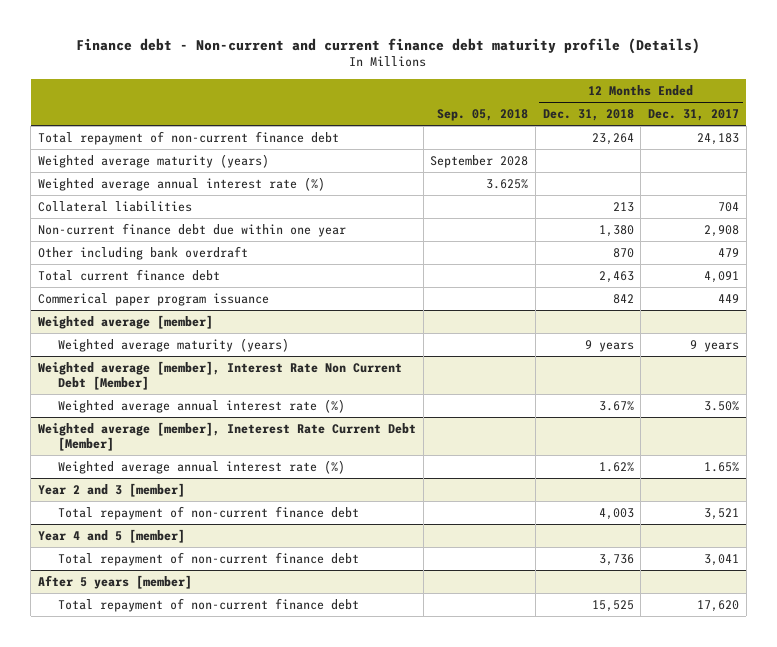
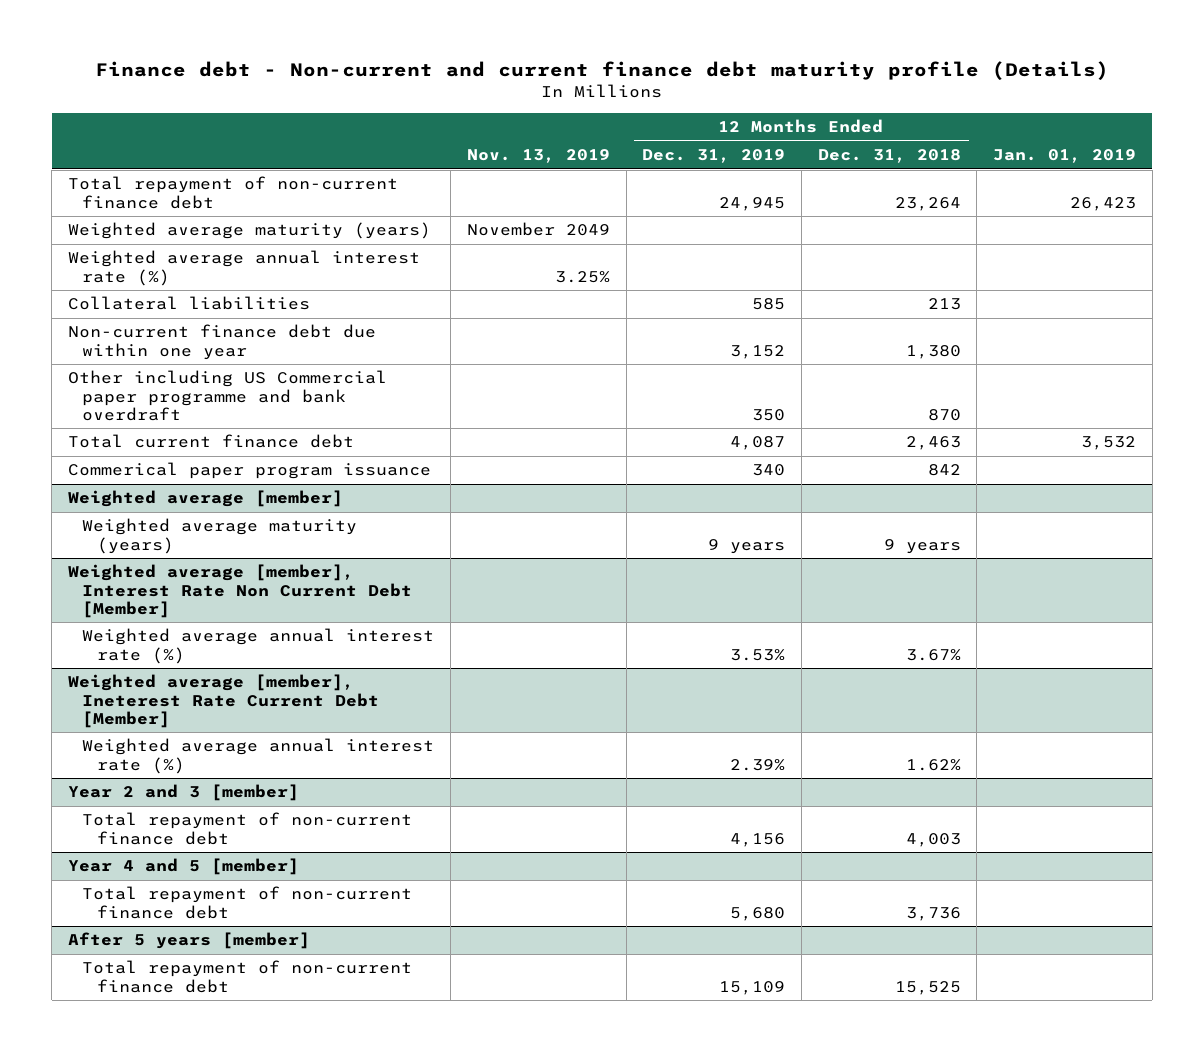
[437,108,529,121] Sep. 05, 2018 -> none
[648,108,740,121] Dec. 31, 2017 -> none
none -> [466,149,610,164] Nov. 13, 2019
none -> [642,149,786,164] Dec. 31, 2019
none -> [993,149,1137,164] Jan. 01, 2019
[37,245,248,260] Other including bank overdraft -> [67,370,387,422] Other including US Commercial paper programme and bank overdraft

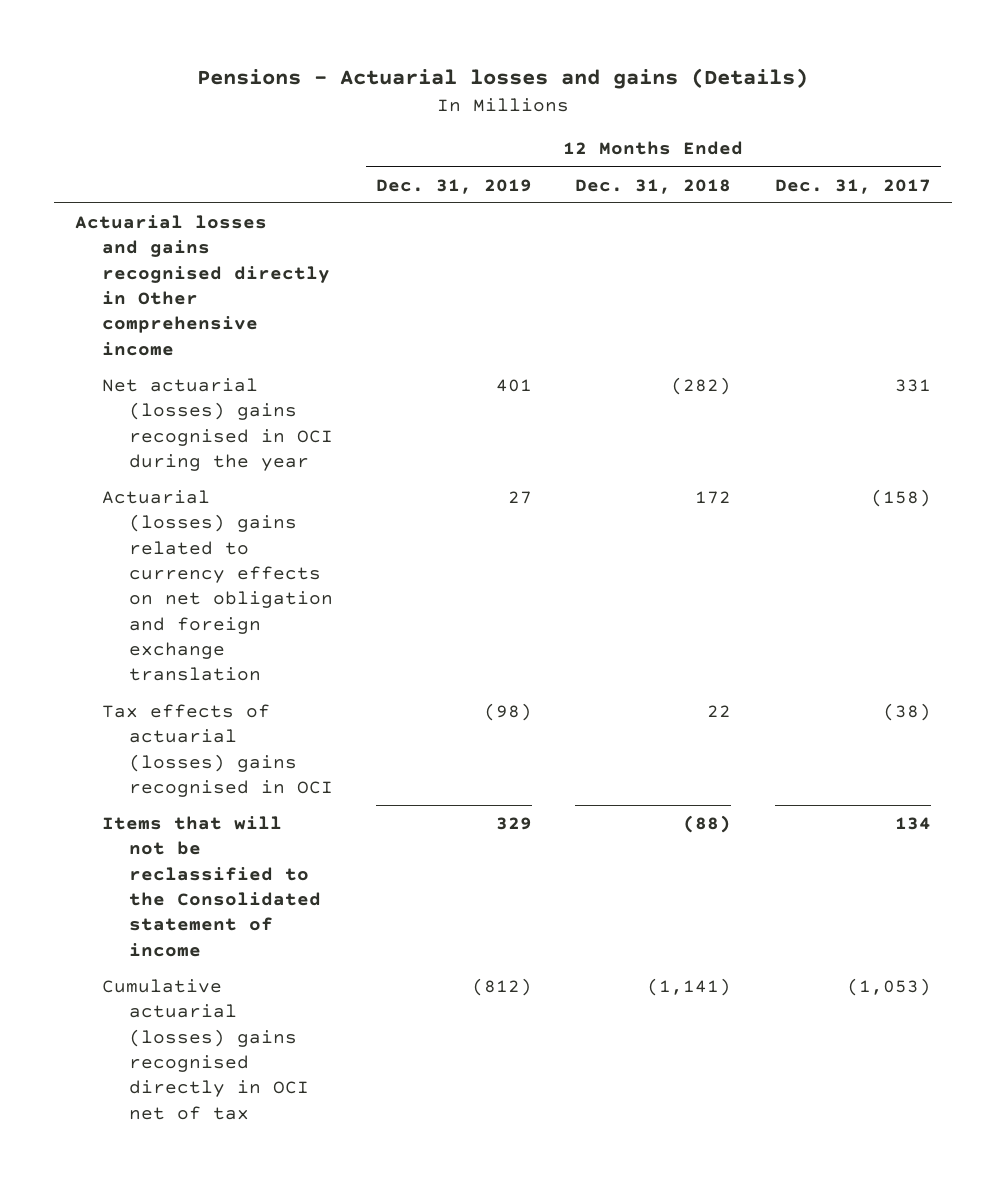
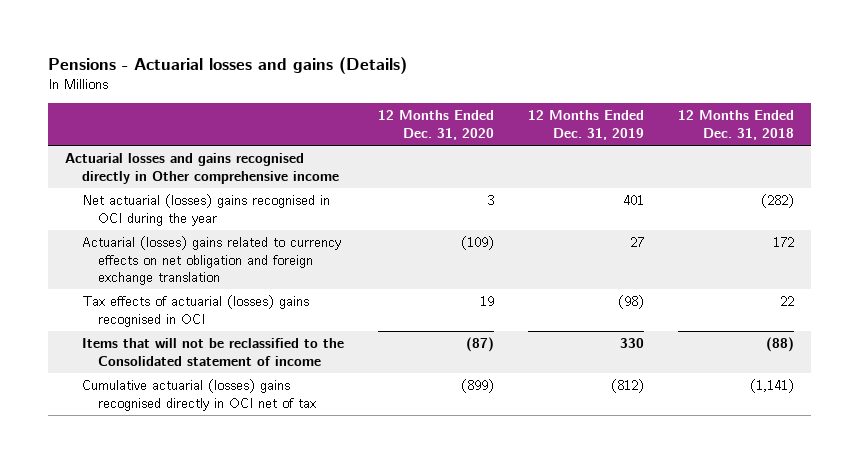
[774,178,931,194] Dec. 31, 2017 -> none
none -> [377,110,494,140] 12 Months Ended Dec. 31, 2020
[496,816,533,830] 329 -> [619,338,644,349] 330

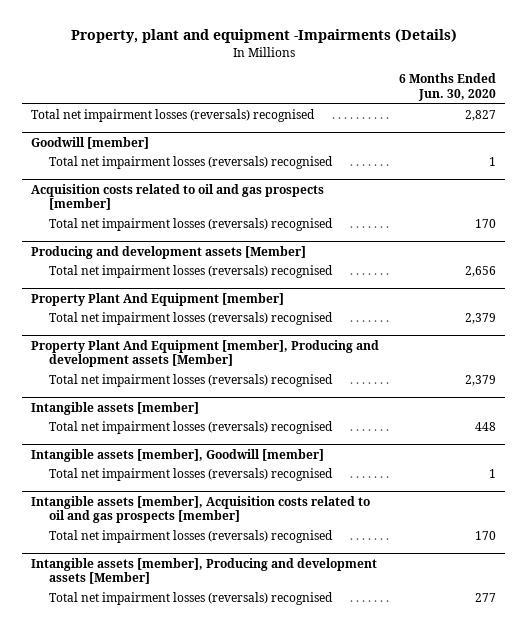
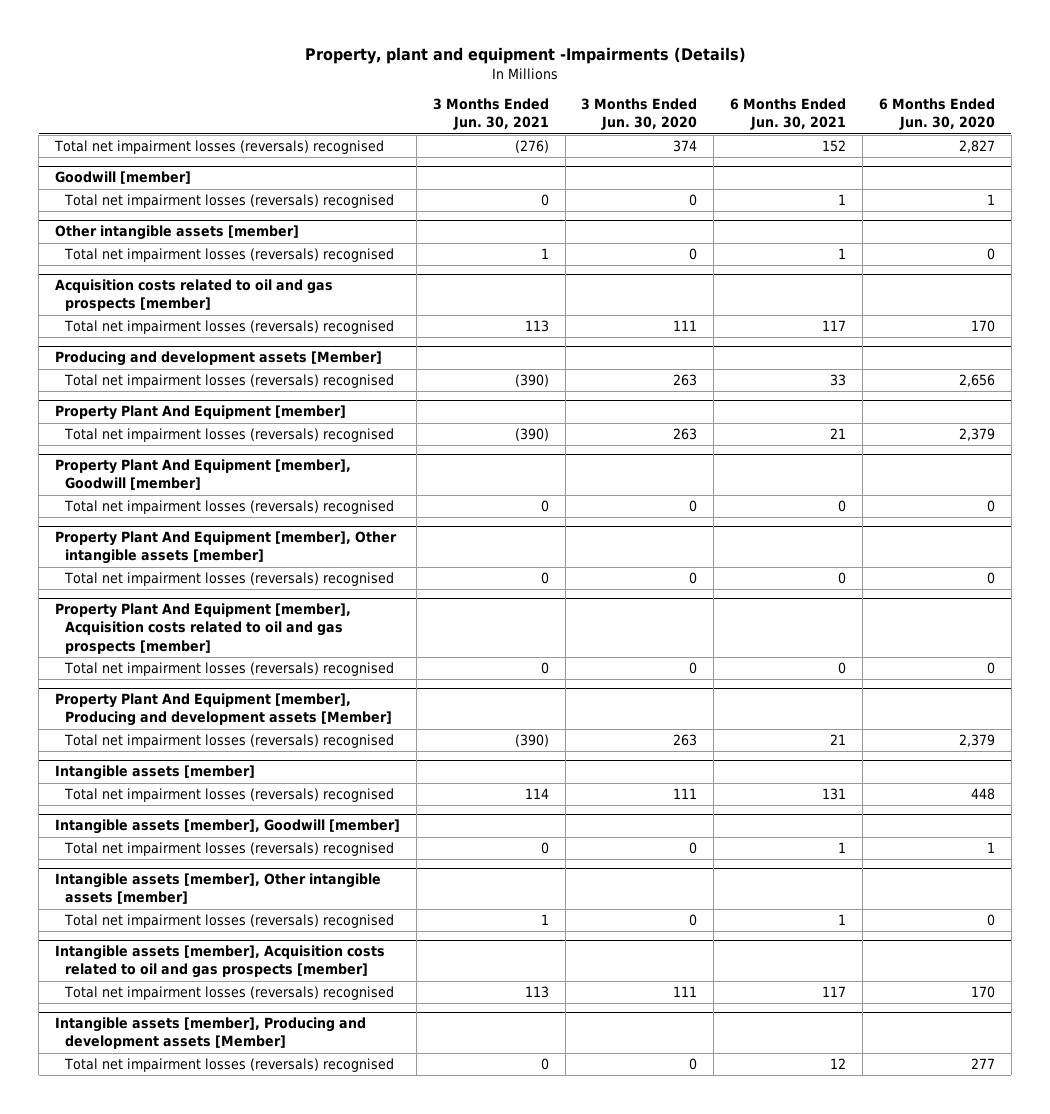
none -> [432,98,549,131] 3 Months Ended Jun. 30, 2021
none -> [581,98,698,131] 3 Months Ended Jun. 30, 2020
none -> [730,98,847,131] 6 Months Ended Jun. 30, 2021
none -> [54,225,299,241] Other intangible assets [member]
none -> [64,248,395,263] Total net impairment losses (reversals) recognised
none -> [54,459,351,491] Property Plant And Equipment [member], Goodwill [member]
none -> [64,500,395,515] Total net impairment losses (reversals) recognised
none -> [54,531,397,565] Property Plant And Equipment [member], Other intangible assets [member]
none -> [64,572,395,587] Total net impairment losses (reversals) recognised
none -> [54,603,351,654] Property Plant And Equipment [member], Acquisition costs related to oil and gas prospects [member]
none -> [64,662,395,677] Total net impairment losses (reversals) recognised
none -> [54,873,381,905] Intangible assets [member], Other intangible assets [member]
none -> [64,914,395,929] Total net impairment losses (reversals) recognised

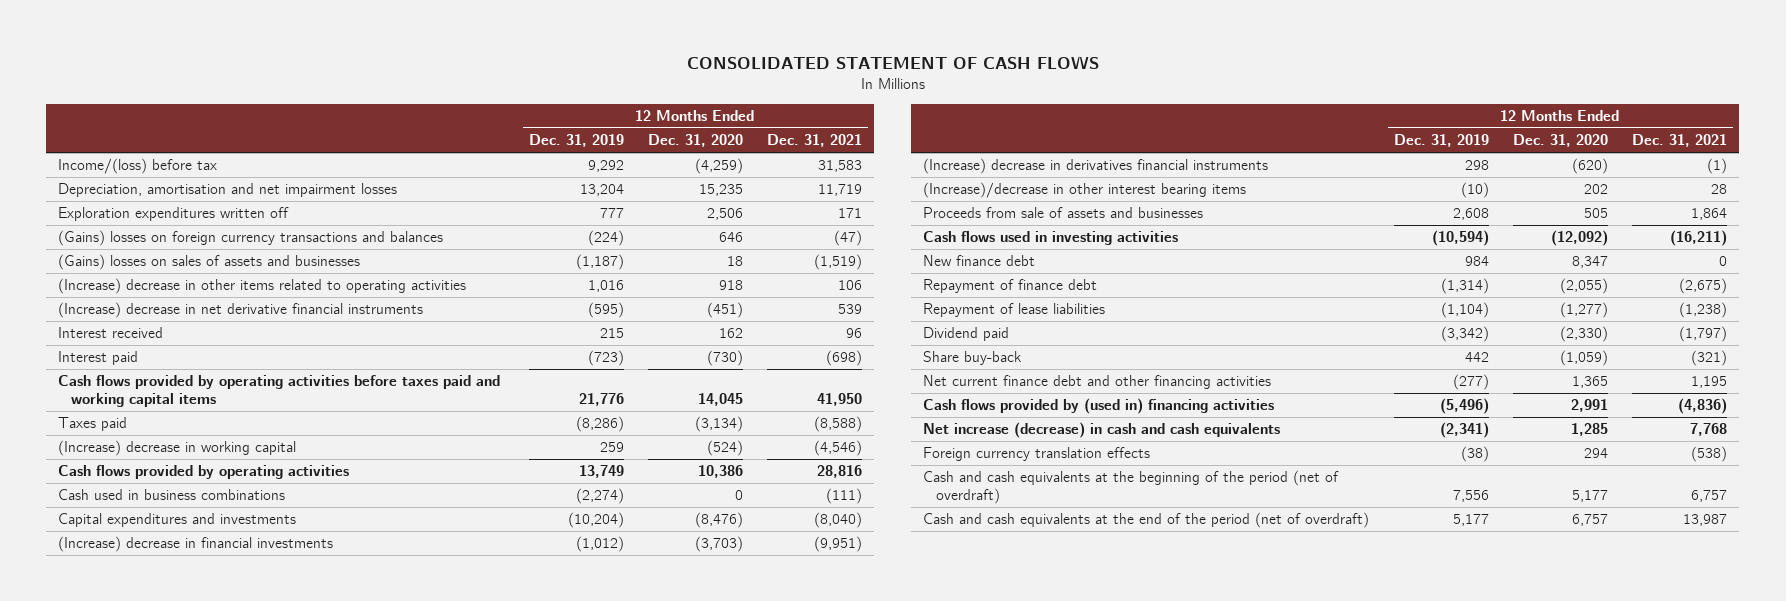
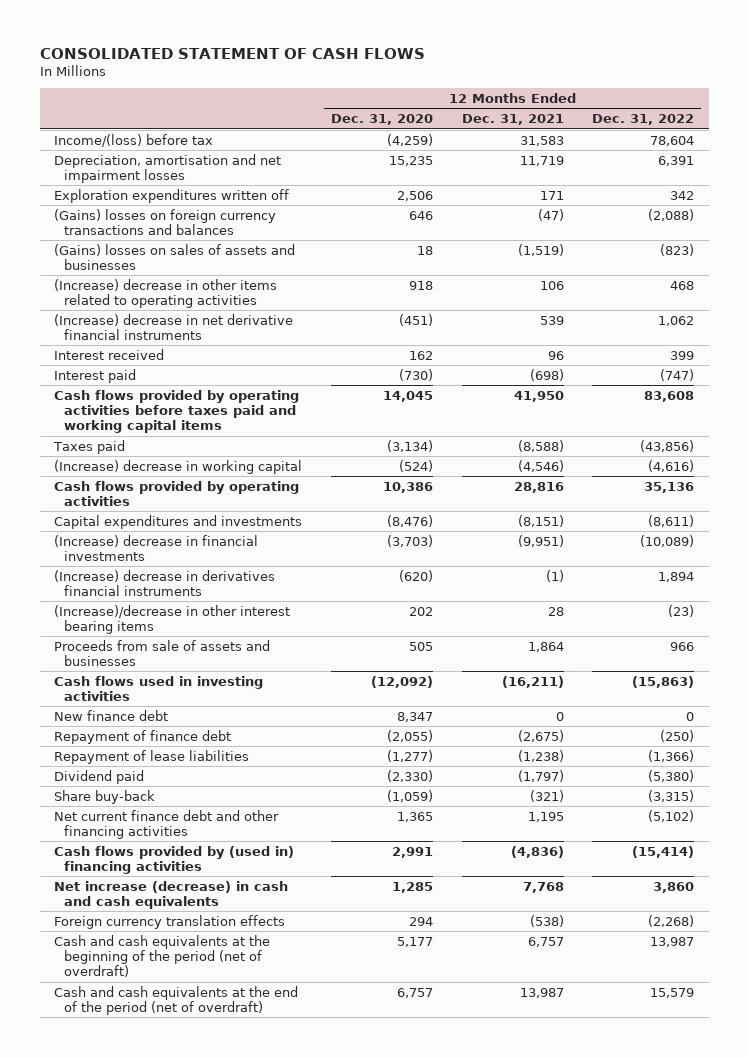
[528,134,624,148] Dec. 31, 2019 -> none
none -> [592,114,695,126] Dec. 31, 2022
[58,489,286,501] Cash used in business combinations -> none
[814,512,863,529] (8,040) -> [517,514,564,527] (8,151)

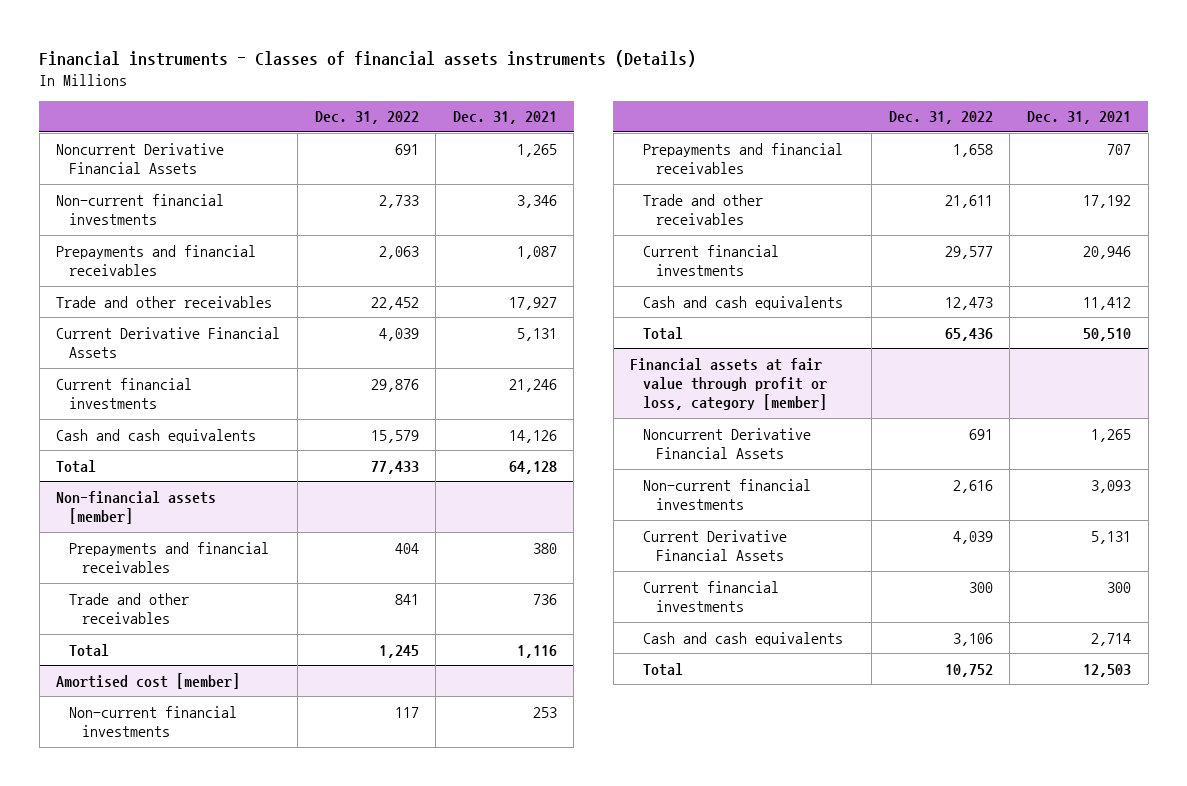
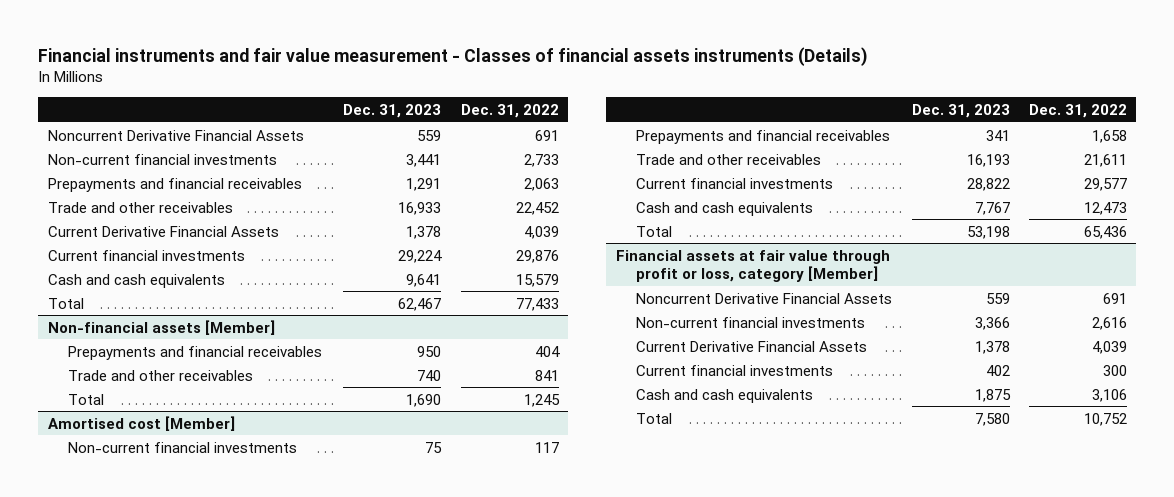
[39,49,697,67] Financial instruments - Classes of financial assets instruments (Details) -> [37,46,868,66] Financial instruments and fair value measurement - Classes of financial assets instruments (Details)
[452,111,557,125] Dec. 31, 2021 -> none
none -> [343,103,442,118] Dec. 31, 2023
[56,490,217,525] Non-financial assets [member] -> [47,319,275,335] Non-financial assets [Member]
[56,672,241,689] Amortised cost [member] -> [47,415,235,431] Amortised cost [Member]
[630,357,828,411] Financial assets at fair value through profit or loss, category [member] -> [615,249,890,283] Financial assets at fair value through profit or loss, category [Member]

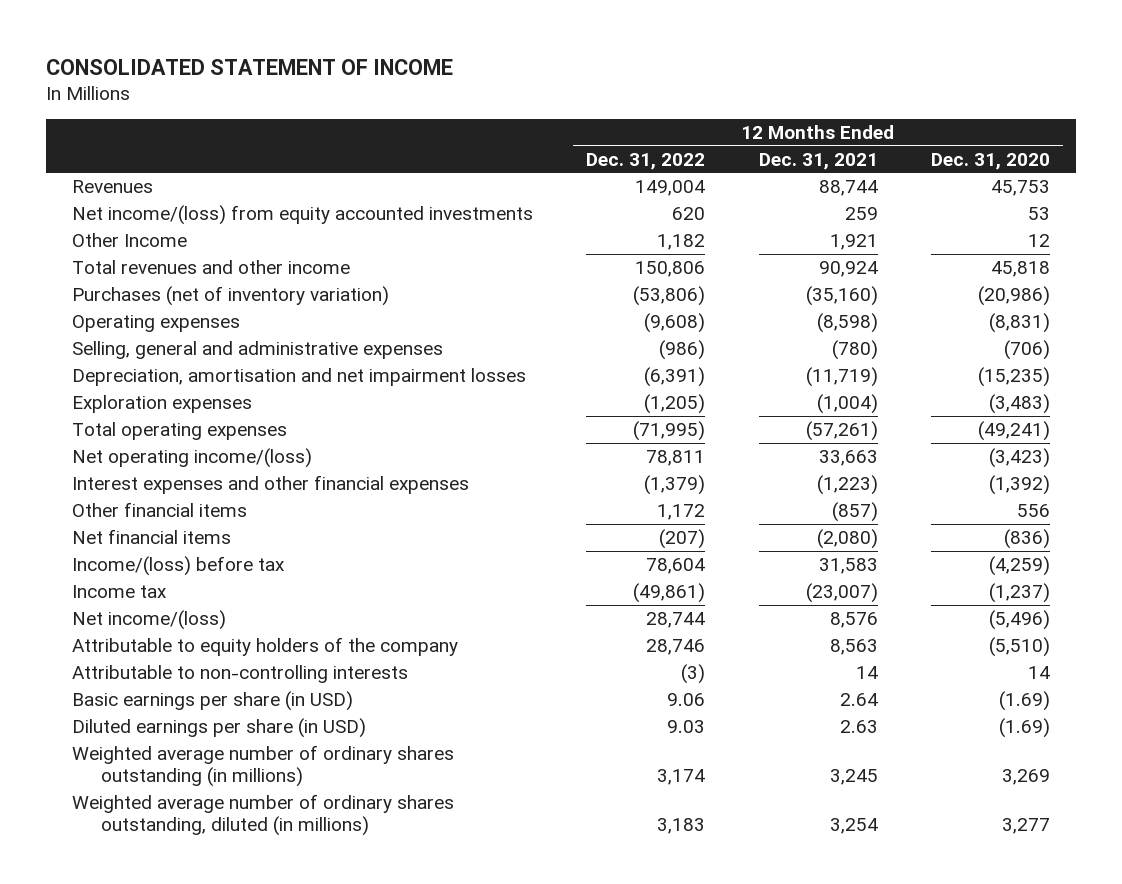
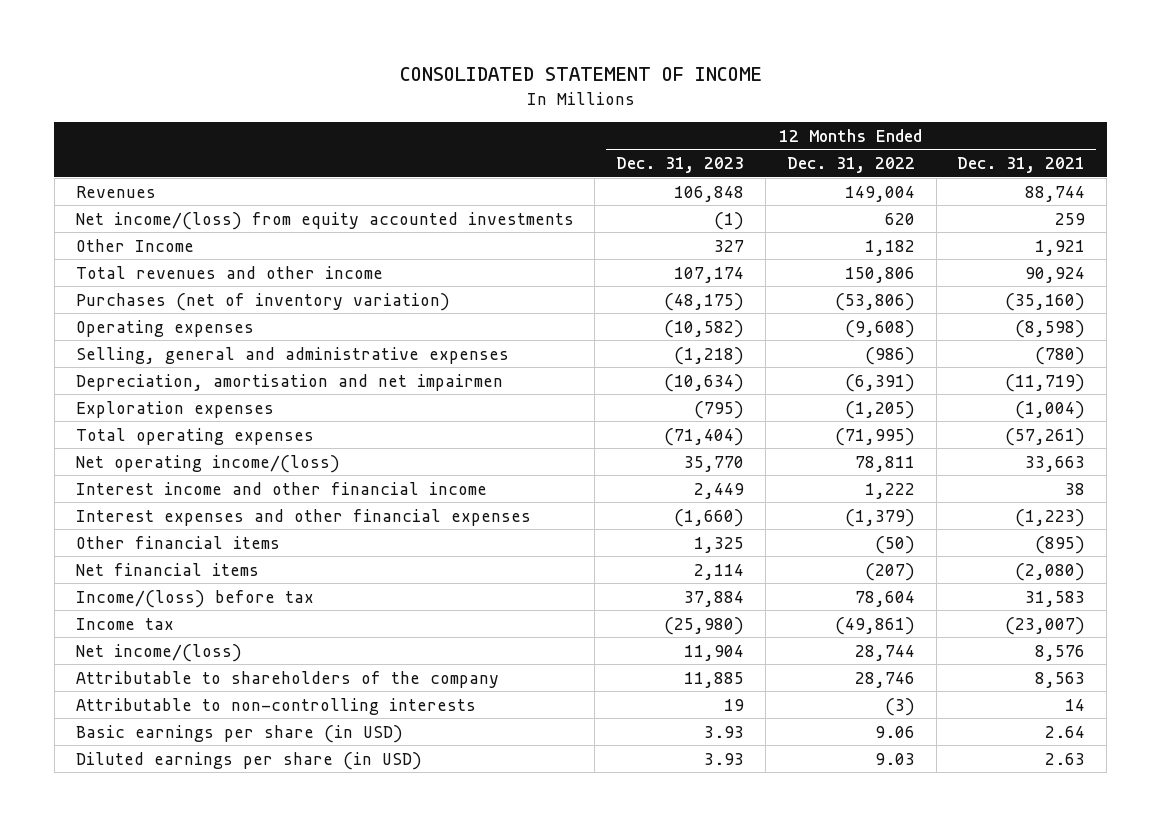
[930,152,1050,170] Dec. 31, 2020 -> none
none -> [616,157,745,174] Dec. 31, 2023
[72,368,527,387] Depreciation, amortisation and net impairment losses -> [75,373,503,391] Depreciation, amortisation and net impairmen
none -> [75,481,487,495] Interest income and other financial income
[657,504,706,521] 1,172 -> [874,535,915,554] (50)
[831,502,878,523] (857) -> [1035,535,1086,554] (895)
[72,637,459,657] Attributable to equity holders of the company -> [75,670,499,688] Attributable to shareholders of the company
[72,745,455,787] Weighted average number of ordinary shares outstanding (in millions) -> none
[72,794,455,836] Weighted average number of ordinary shares outstanding, diluted (in millions) -> none

